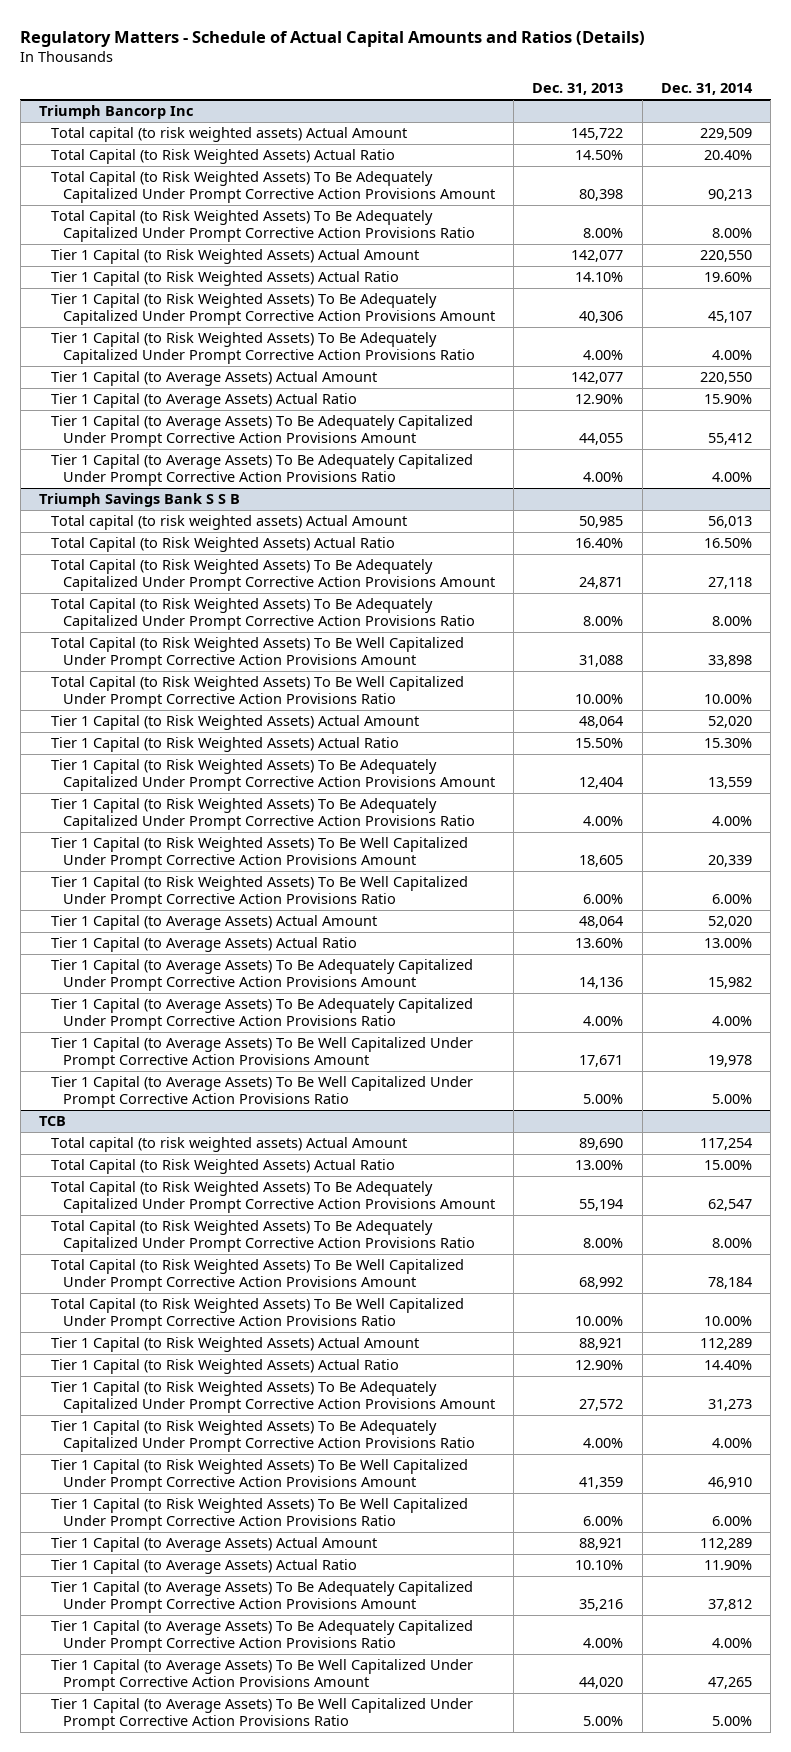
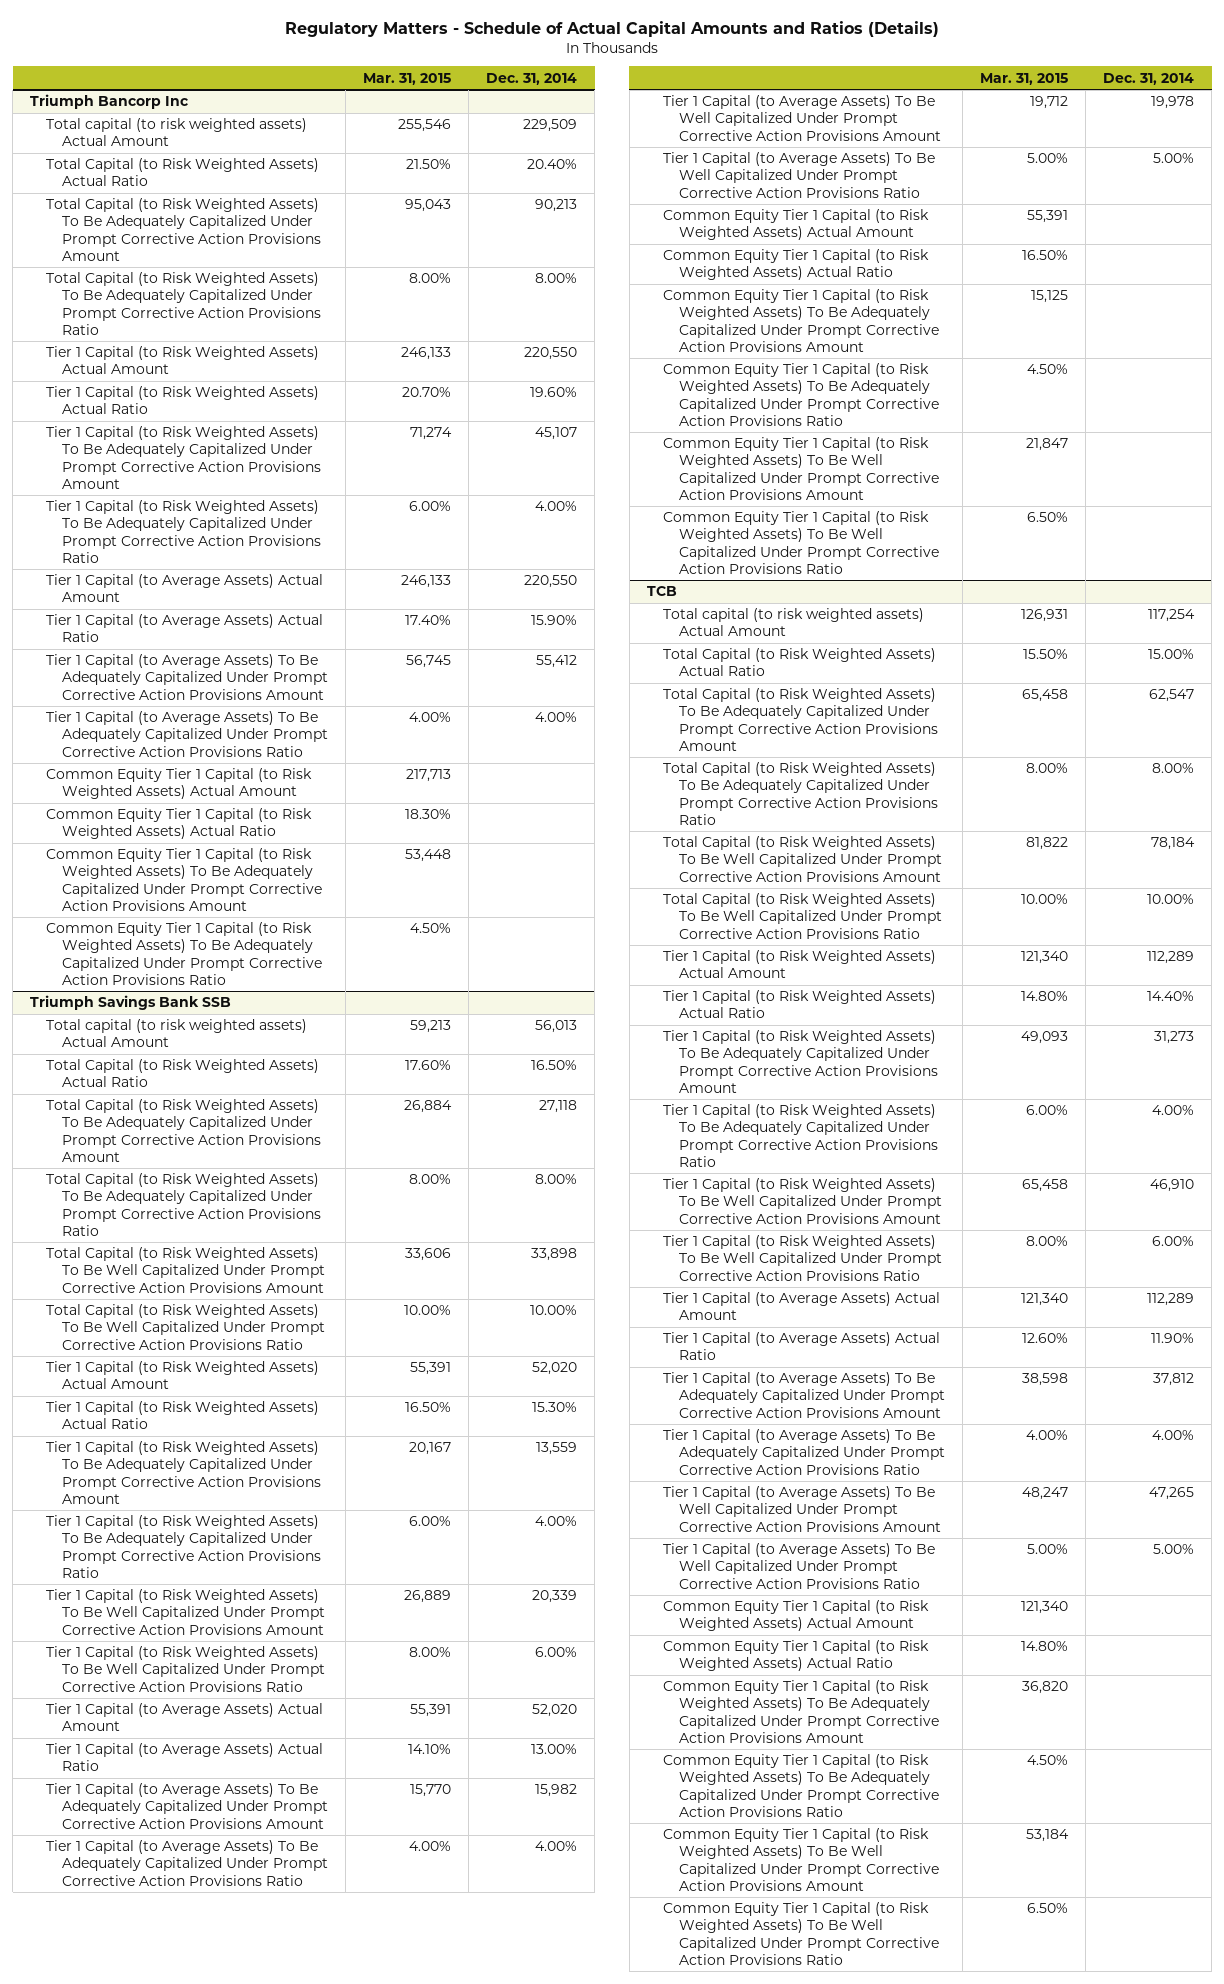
[532,83,624,96] Dec. 31, 2013 -> none
none -> [363,72,452,85] Mar. 31, 2015
none -> [46,768,313,800] Common Equity Tier 1 Capital (to Risk Weighted Assets) Actual Amount
none -> [46,808,313,840] Common Equity Tier 1 Capital (to Risk Weighted Assets) Actual Ratio
none -> [46,848,323,911] Common Equity Tier 1 Capital (to Risk Weighted Assets) To Be Adequately Capitalized Under Prompt Corrective Action Provisions Amount
none -> [46,922,323,985] Common Equity Tier 1 Capital (to Risk Weighted Assets) To Be Adequately Capitalized Under Prompt Corrective Action Provisions Ratio
[39,493,241,508] Triumph Savings Bank S S B -> [30,995,232,1011] Triumph Savings Bank SSB
none -> [662,209,929,241] Common Equity Tier 1 Capital (to Risk Weighted Assets) Actual Amount
none -> [662,249,929,281] Common Equity Tier 1 Capital (to Risk Weighted Assets) Actual Ratio
none -> [662,289,939,352] Common Equity Tier 1 Capital (to Risk Weighted Assets) To Be Adequately Capitalized Under Prompt Corrective Action Provisions Amount
none -> [662,363,939,426] Common Equity Tier 1 Capital (to Risk Weighted Assets) To Be Adequately Capitalized Under Prompt Corrective Action Provisions Ratio
none -> [662,437,939,500] Common Equity Tier 1 Capital (to Risk Weighted Assets) To Be Well Capitalized Under Prompt Corrective Action Provisions Amount
none -> [662,511,939,574] Common Equity Tier 1 Capital (to Risk Weighted Assets) To Be Well Capitalized Under Prompt Corrective Action Provisions Ratio
none -> [662,1600,929,1632] Common Equity Tier 1 Capital (to Risk Weighted Assets) Actual Amount
none -> [662,1640,929,1672] Common Equity Tier 1 Capital (to Risk Weighted Assets) Actual Ratio
none -> [662,1680,939,1743] Common Equity Tier 1 Capital (to Risk Weighted Assets) To Be Adequately Capitalized Under Prompt Corrective Action Provisions Amount
none -> [662,1754,939,1817] Common Equity Tier 1 Capital (to Risk Weighted Assets) To Be Adequately Capitalized Under Prompt Corrective Action Provisions Ratio
none -> [662,1828,939,1891] Common Equity Tier 1 Capital (to Risk Weighted Assets) To Be Well Capitalized Under Prompt Corrective Action Provisions Amount
none -> [662,1902,939,1965] Common Equity Tier 1 Capital (to Risk Weighted Assets) To Be Well Capitalized Under Prompt Corrective Action Provisions Ratio

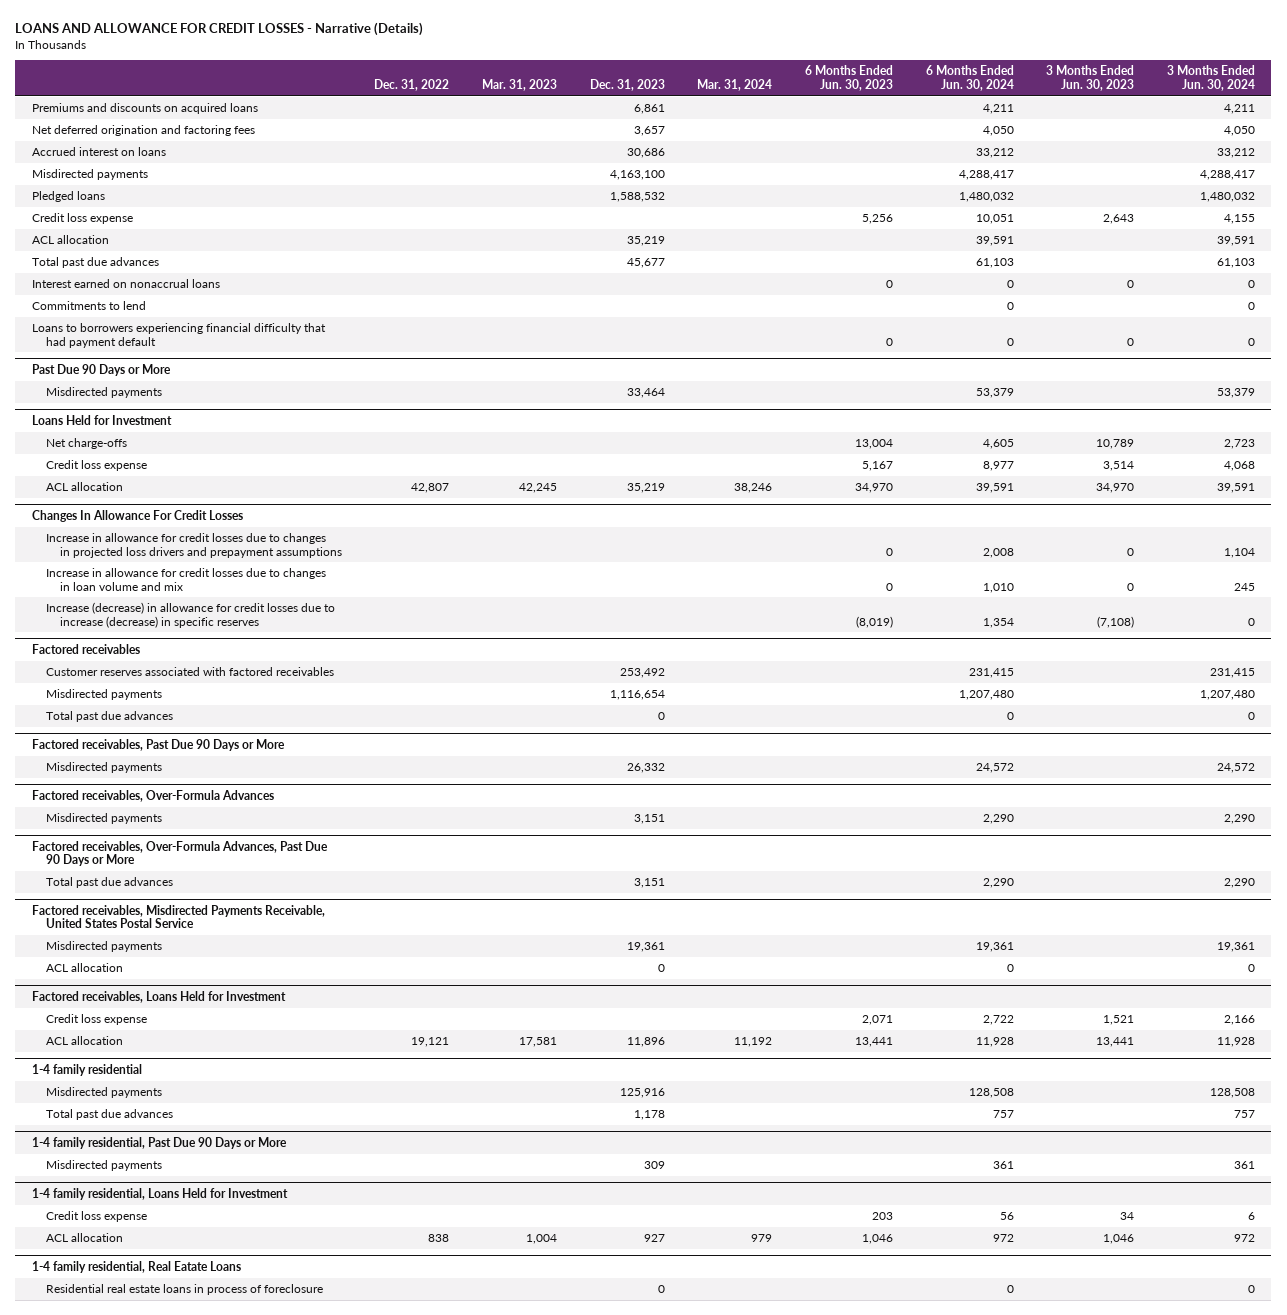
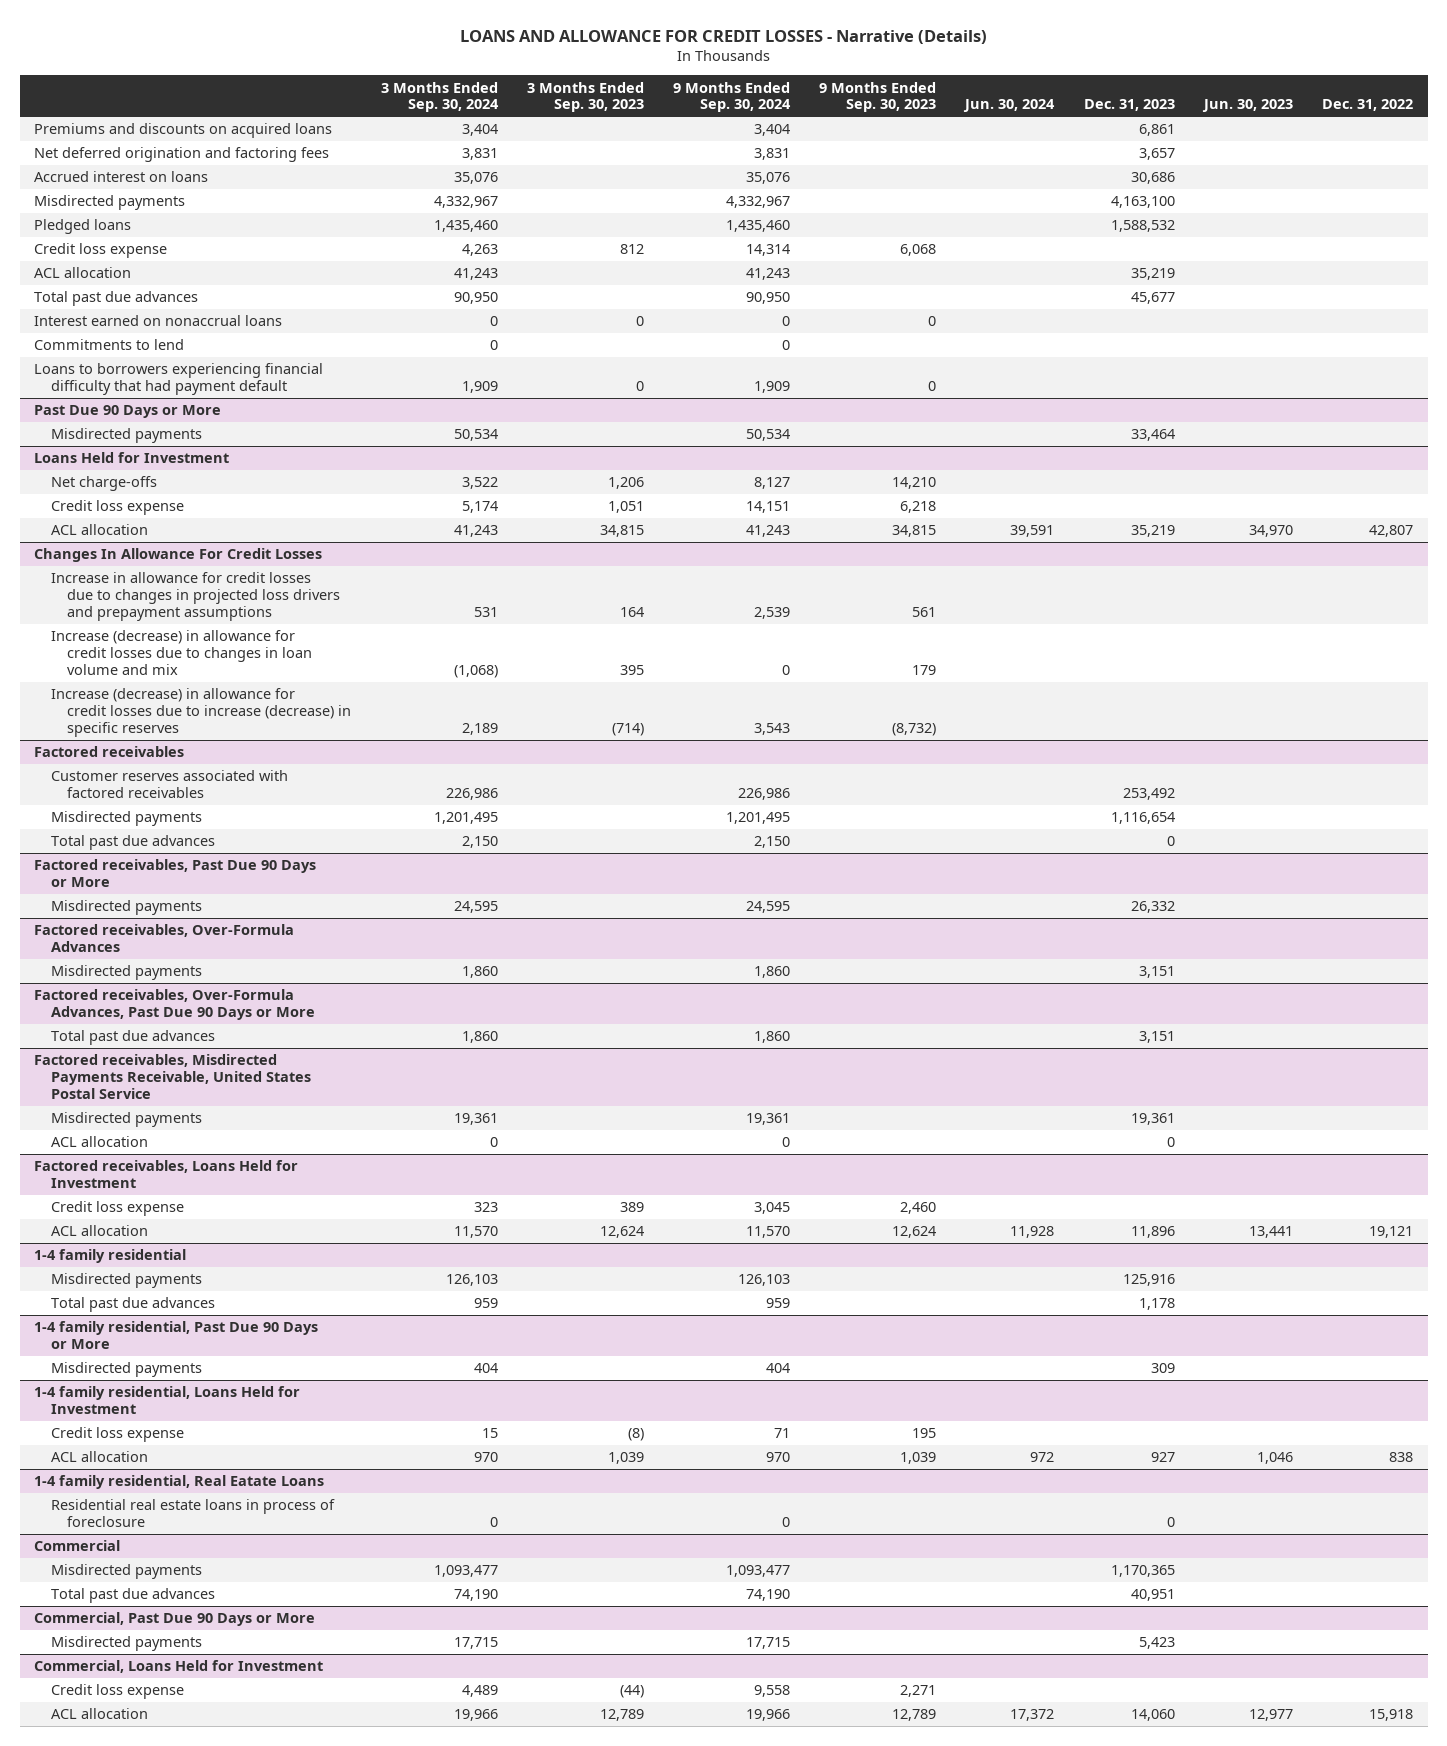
[482,78,558,91] Mar. 31, 2023 -> none
[697,78,773,91] Mar. 31, 2024 -> none
[805,65,894,91] 6 Months Ended Jun. 30, 2023 -> none
[925,65,1014,91] 6 Months Ended Jun. 30, 2024 -> none
[1046,65,1135,91] 3 Months Ended Jun. 30, 2023 -> none
[1167,65,1256,91] 3 Months Ended Jun. 30, 2024 -> none
none -> [380,81,499,113] 3 Months Ended Sep. 30, 2024
none -> [526,81,644,113] 3 Months Ended Sep. 30, 2023
none -> [672,81,791,113] 9 Months Ended Sep. 30, 2024
none -> [819,81,937,113] 9 Months Ended Sep. 30, 2023
none -> [963,99,1056,113] Jun. 30, 2024
none -> [1201,99,1293,113] Jun. 30, 2023
[45,568,326,591] Increase in allowance for credit losses due to changes in loan volume and mix -> [50,630,313,675] Increase (decrease) in allowance for credit losses due to changes in loan volume and mix
none -> [34,1540,121,1552] Commercial
none -> [50,1564,202,1580] Misdirected payments
none -> [50,1588,215,1604] Total past due advances
none -> [34,1612,316,1627] Commercial, Past Due 90 Days or More
none -> [50,1636,202,1652] Misdirected payments
none -> [34,1660,324,1674] Commercial, Loans Held for Investment
none -> [50,1684,184,1700] Credit loss expense
none -> [50,1708,148,1720] ACL allocation

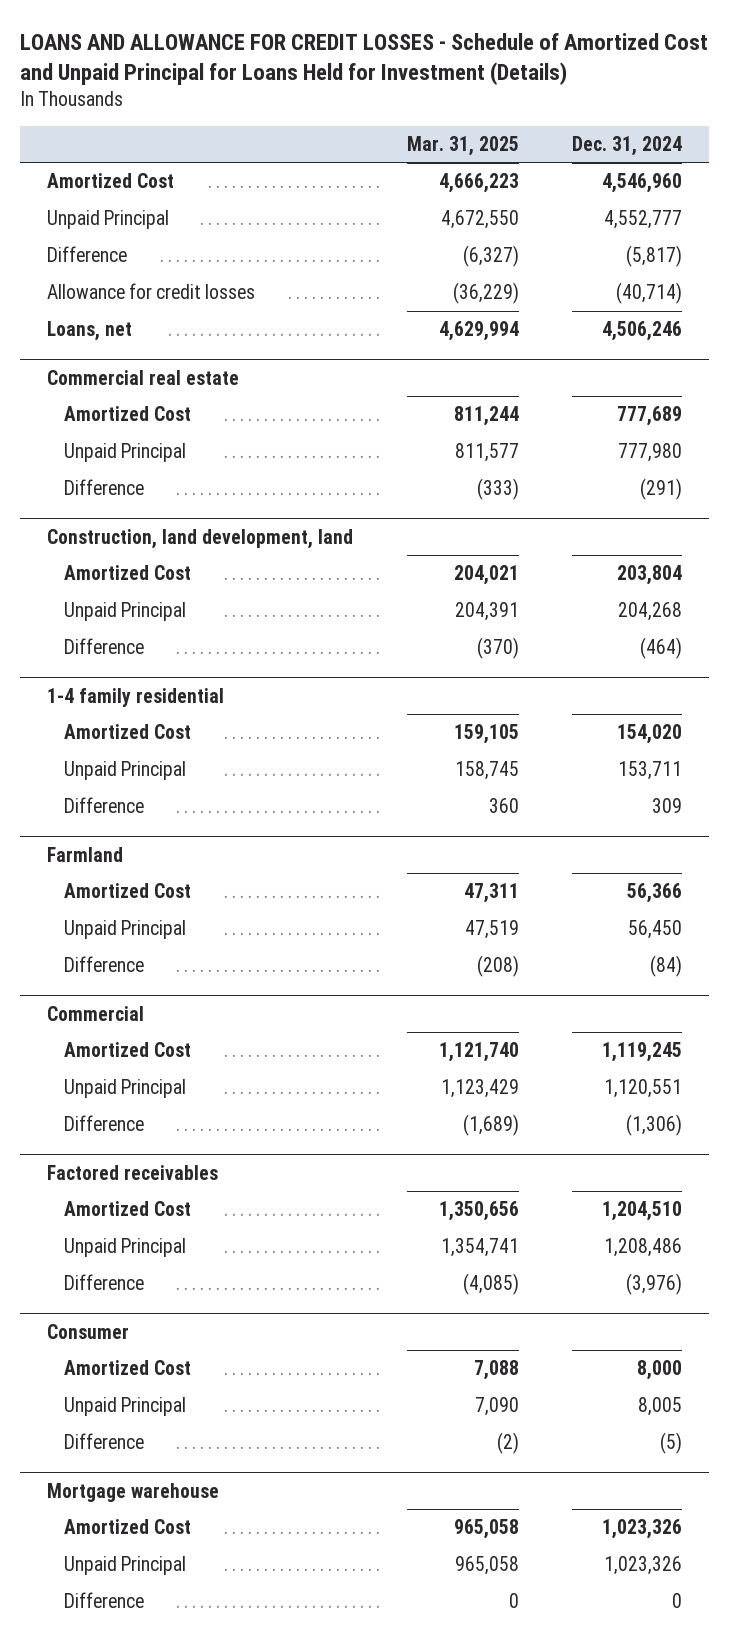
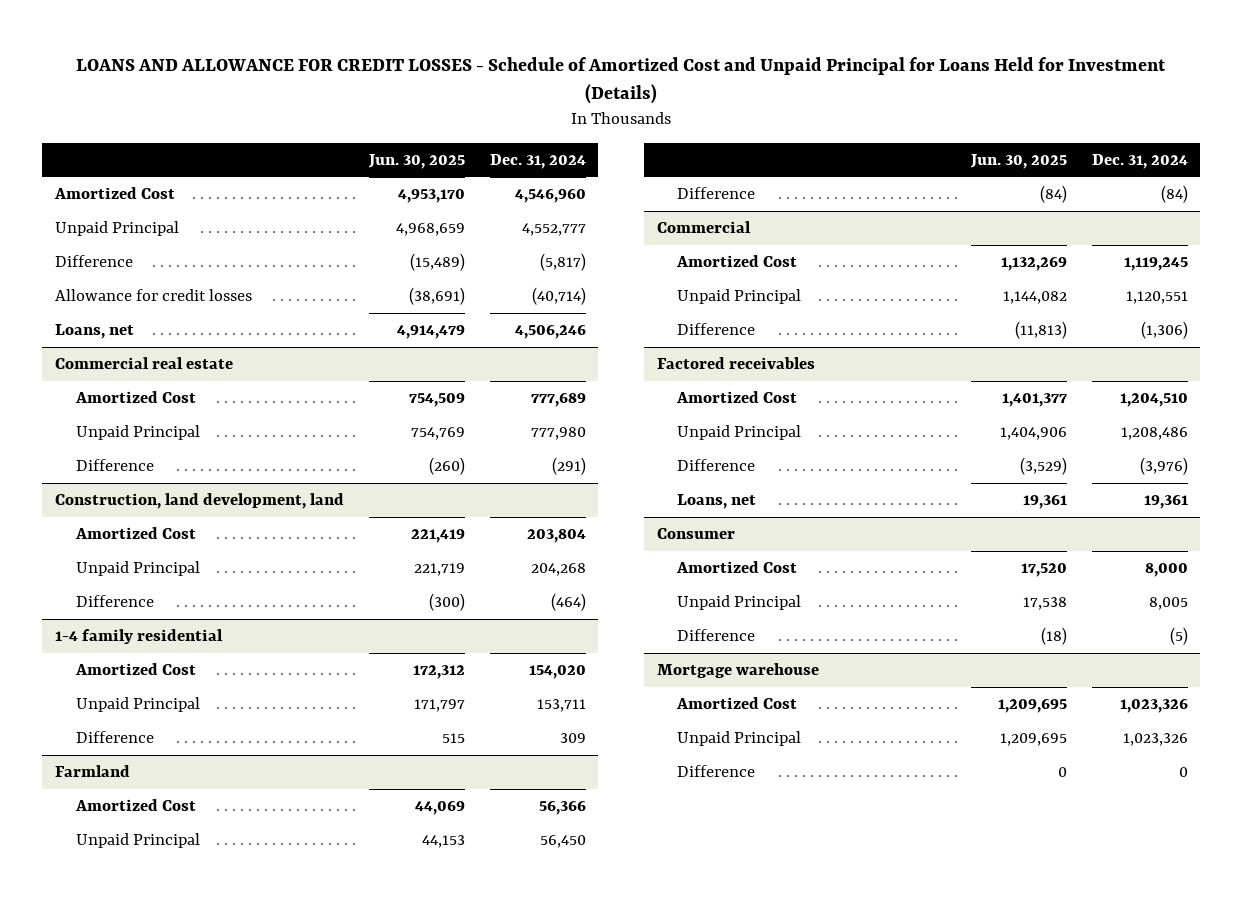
[406,136,519,157] Mar. 31, 2025 -> none
none -> [367,153,465,169] Jun. 30, 2025
none -> [677,494,757,510] Loans, net

